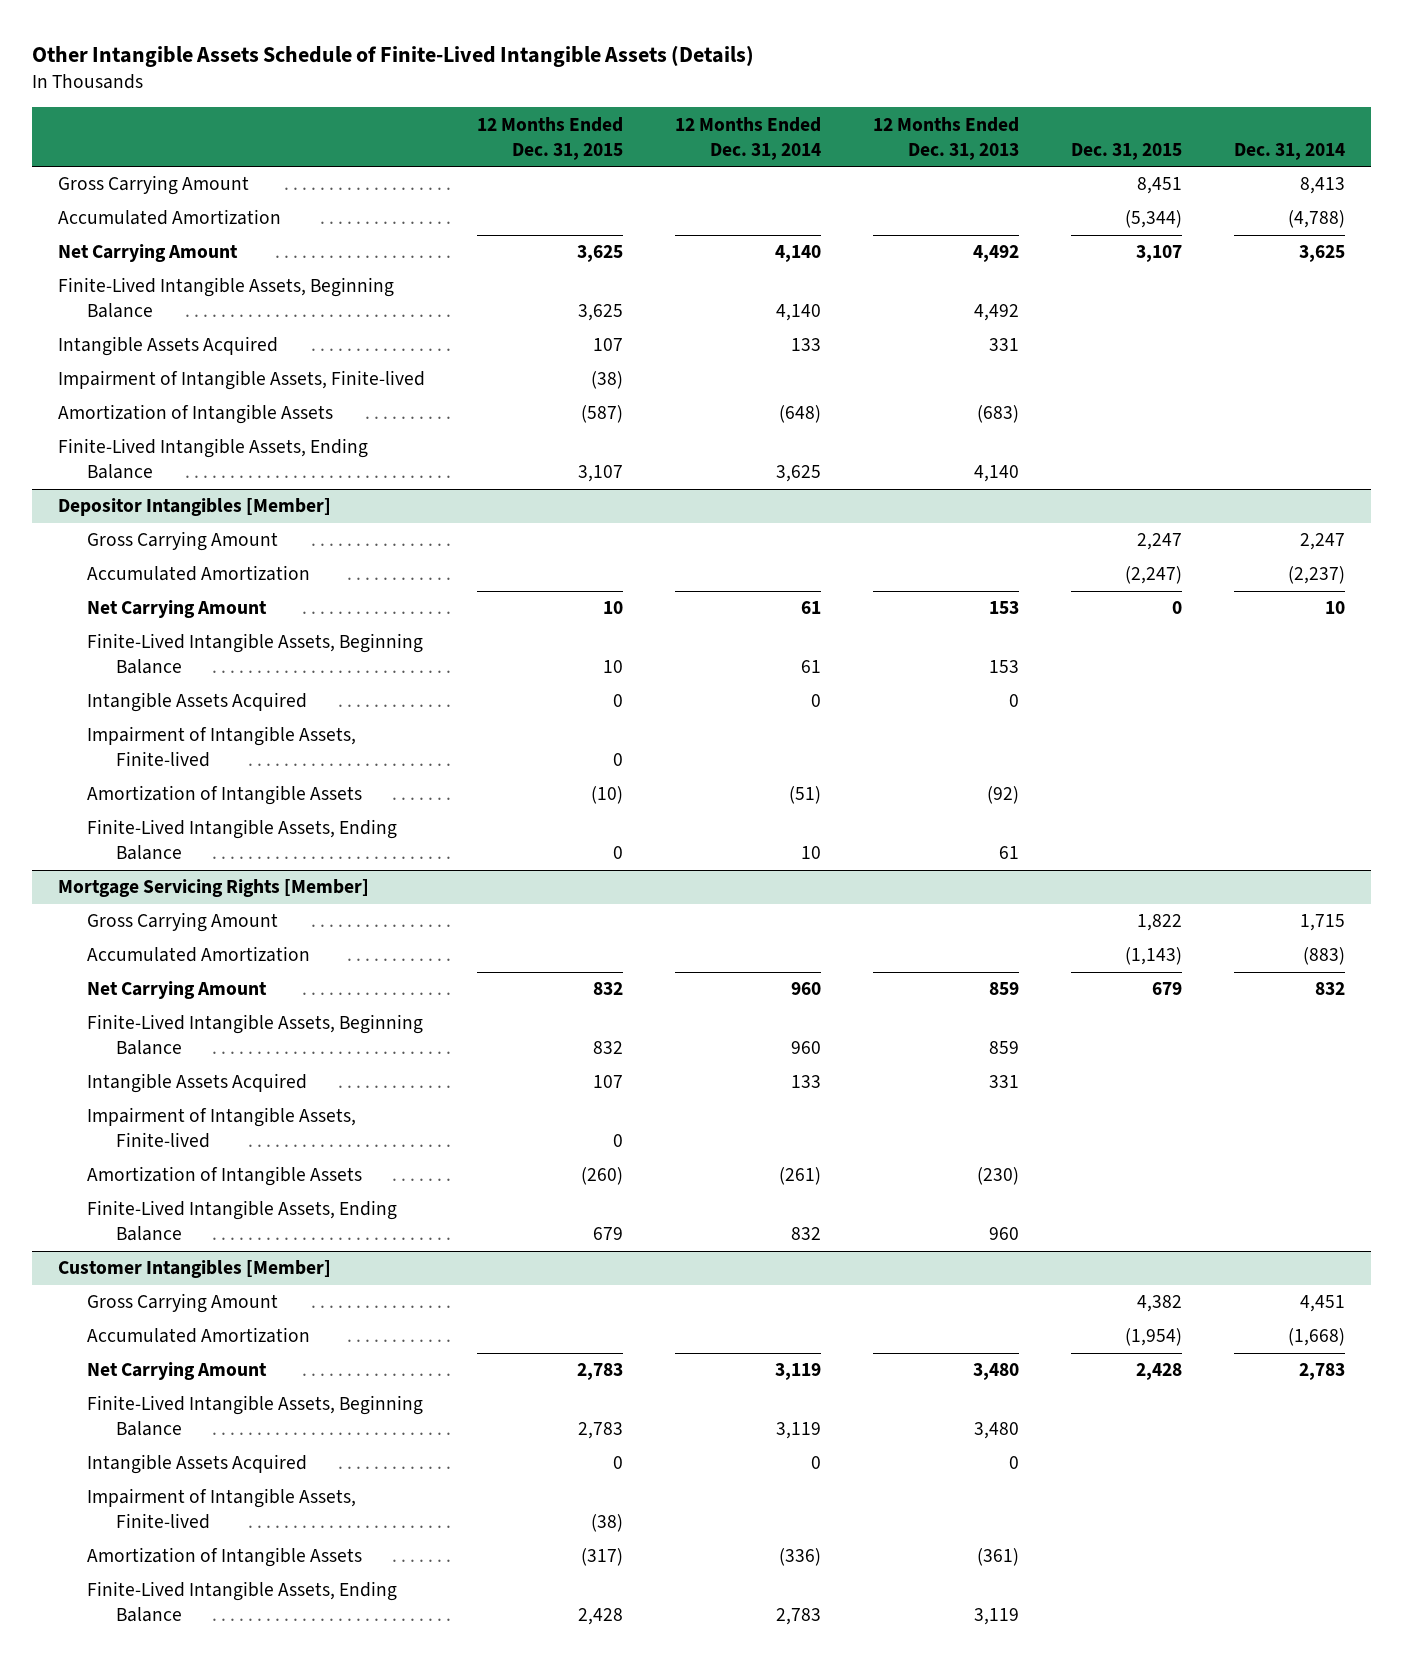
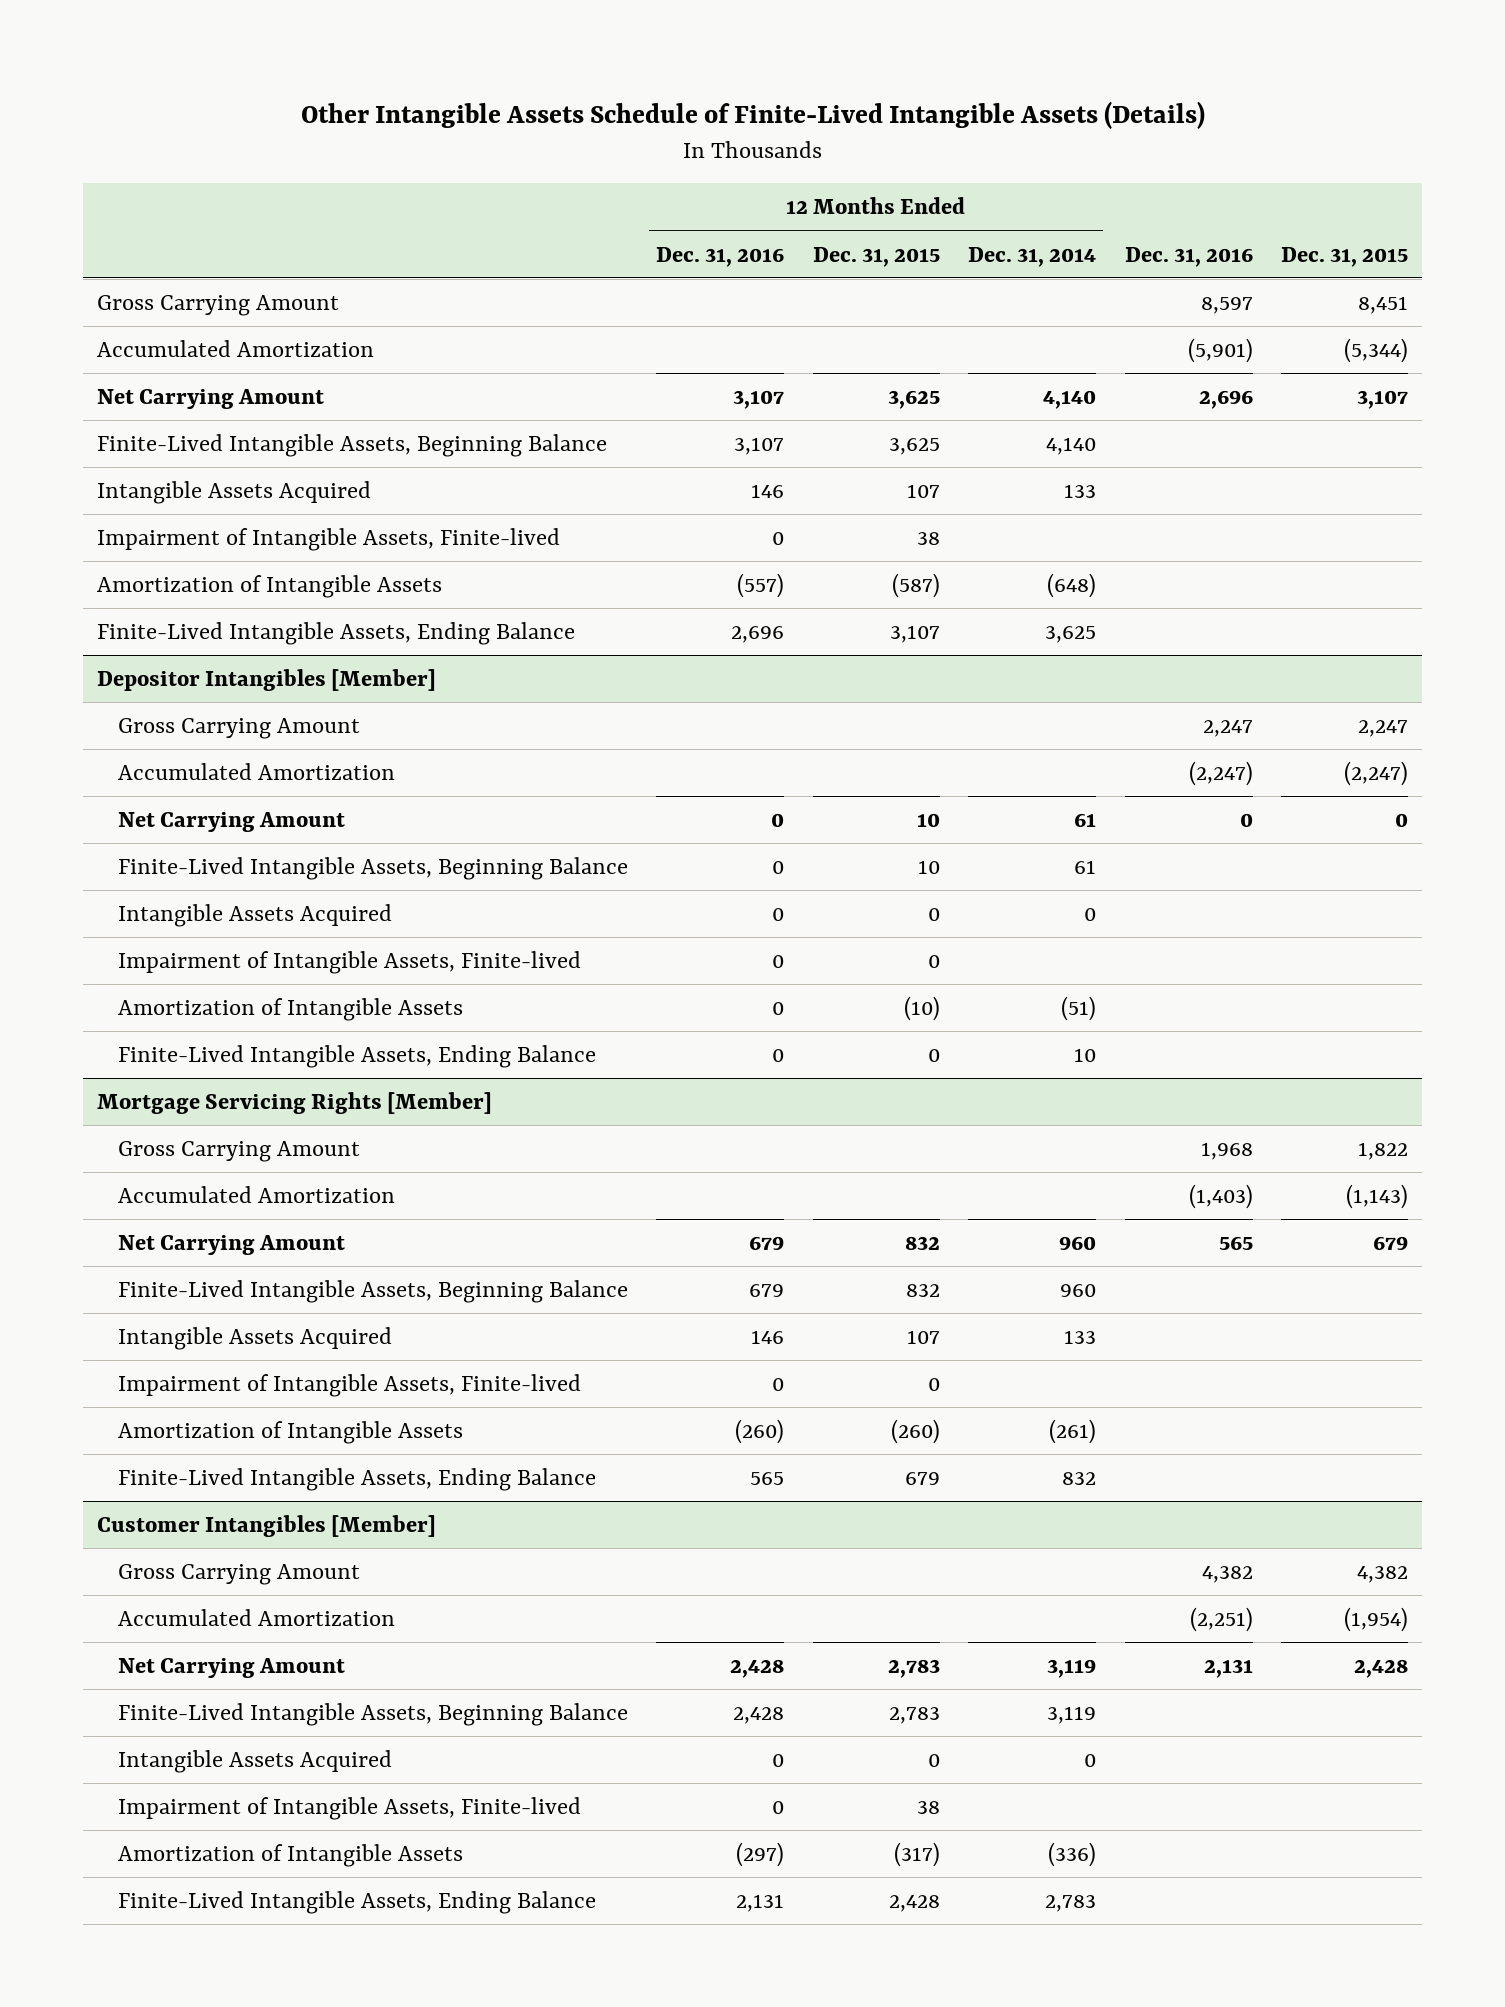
[873,116,1020,160] 12 Months Ended Dec. 31, 2013 -> none
[1233,142,1345,160] Dec. 31, 2014 -> none
none -> [656,246,785,267] Dec. 31, 2016
none -> [1124,246,1253,267] Dec. 31, 2016
[591,371,624,390] (38) -> [916,531,940,545] 38
[591,1514,624,1533] (38) -> [916,1800,940,1814] 38

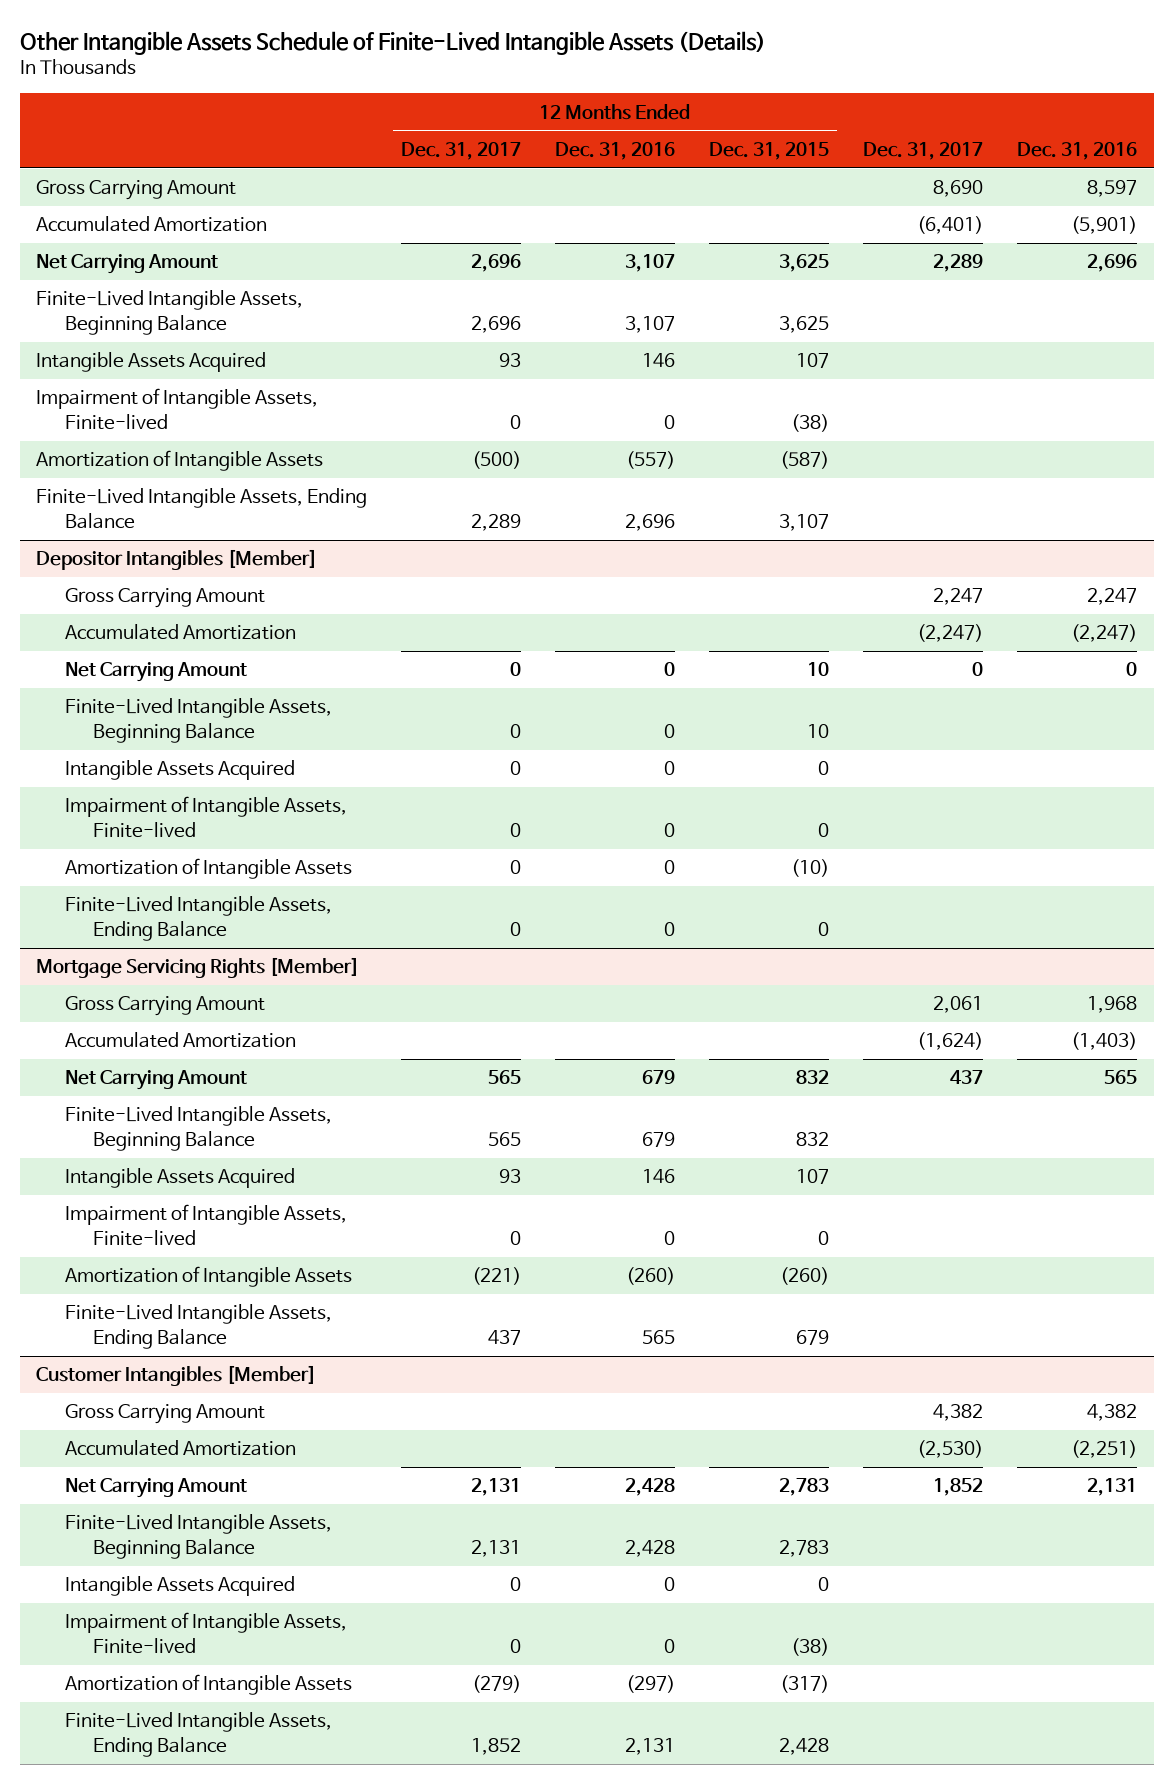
[968,246,1097,267] Dec. 31, 2014 -> none
[1281,246,1409,267] Dec. 31, 2015 -> none
none -> [401,142,522,161] Dec. 31, 2017
none -> [862,142,983,161] Dec. 31, 2017
[916,531,940,545] 38 -> [791,413,830,432] (38)
[916,1800,940,1814] 38 -> [791,1637,830,1656] (38)

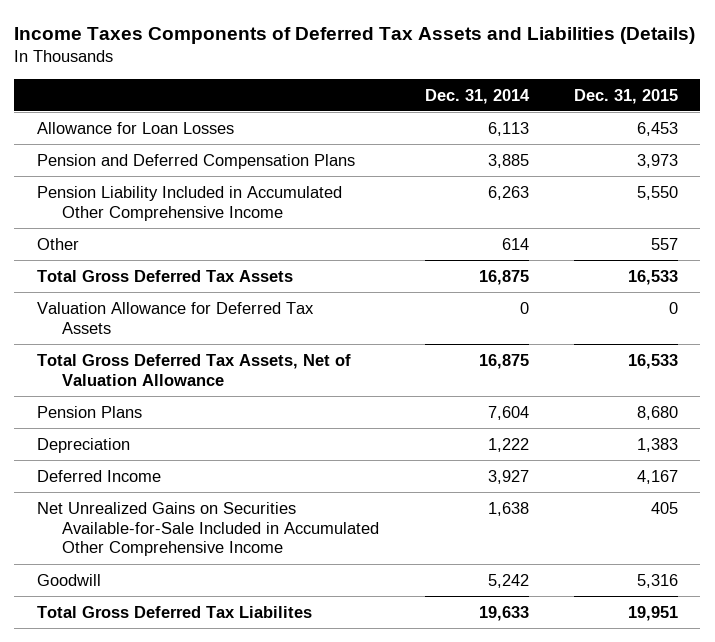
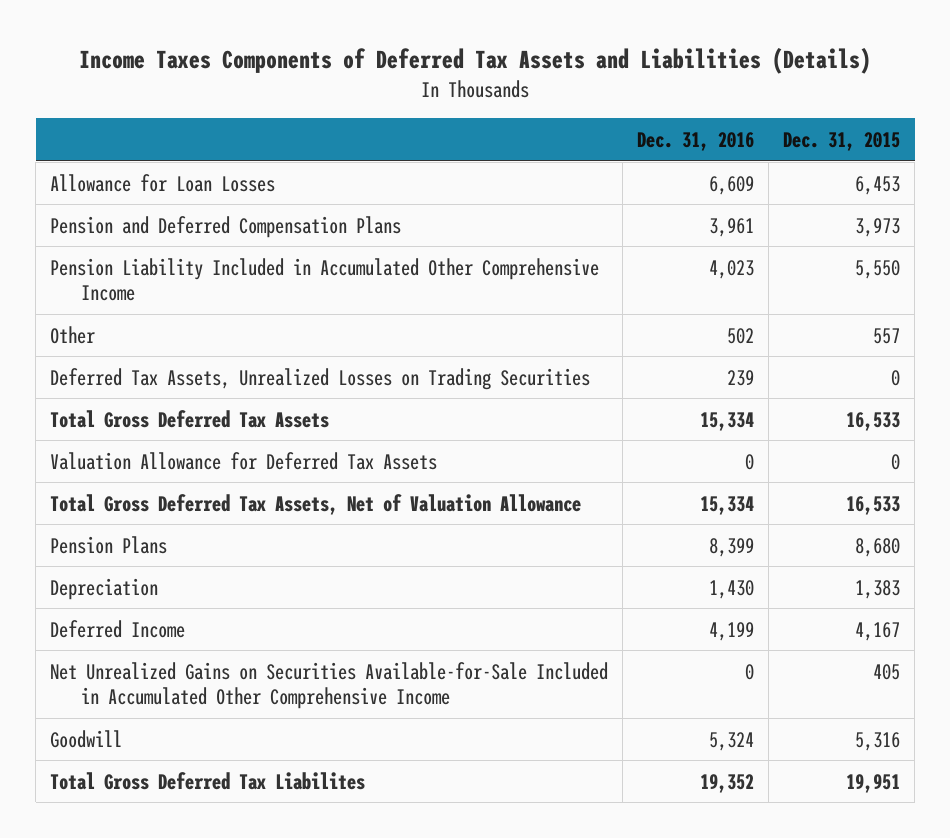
[424,88,530,104] Dec. 31, 2014 -> none
none -> [637,131,755,151] Dec. 31, 2016
none -> [50,367,591,390] Deferred Tax Assets, Unrealized Losses on Trading Securities

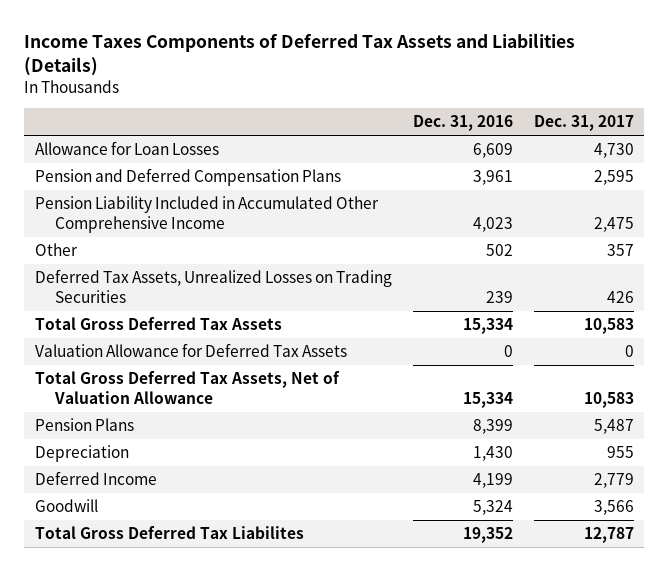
[783,131,901,151] Dec. 31, 2015 -> none
none -> [533,115,634,132] Dec. 31, 2017
[50,661,609,710] Net Unrealized Gains on Securities Available-for-Sale Included in Accumulated Other Comprehensive Income -> none

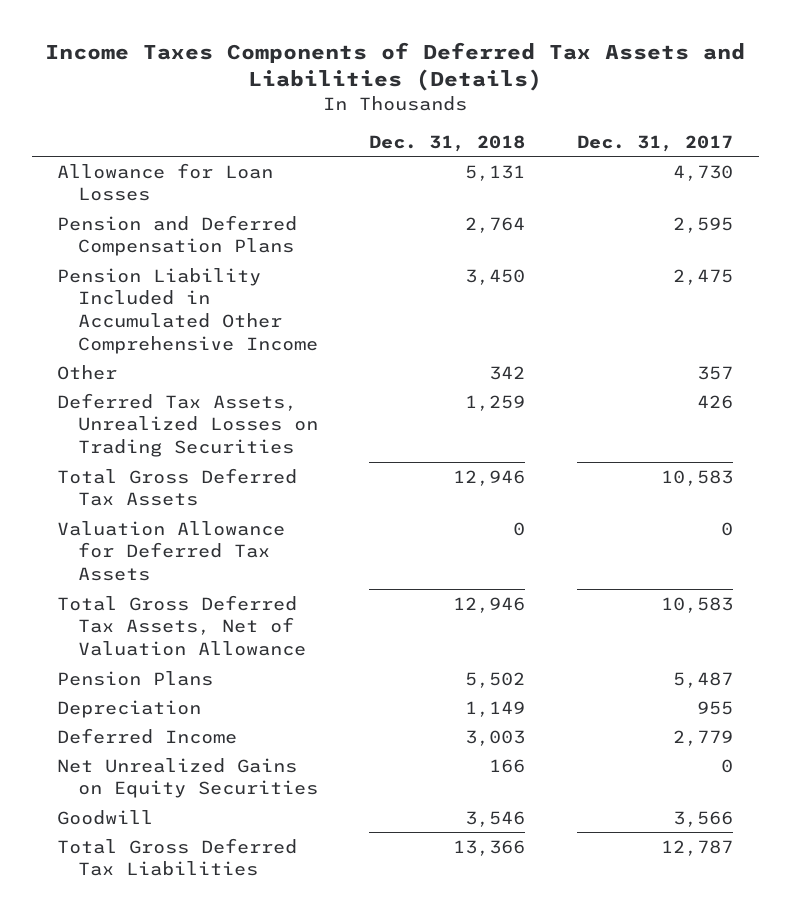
[412,115,513,132] Dec. 31, 2016 -> none
none -> [369,134,526,152] Dec. 31, 2018
none -> [57,757,318,799] Net Unrealized Gains on Equity Securities
[34,526,304,540] Total Gross Deferred Tax Liabilites -> [57,837,298,877] Total Gross Deferred Tax Liabilities

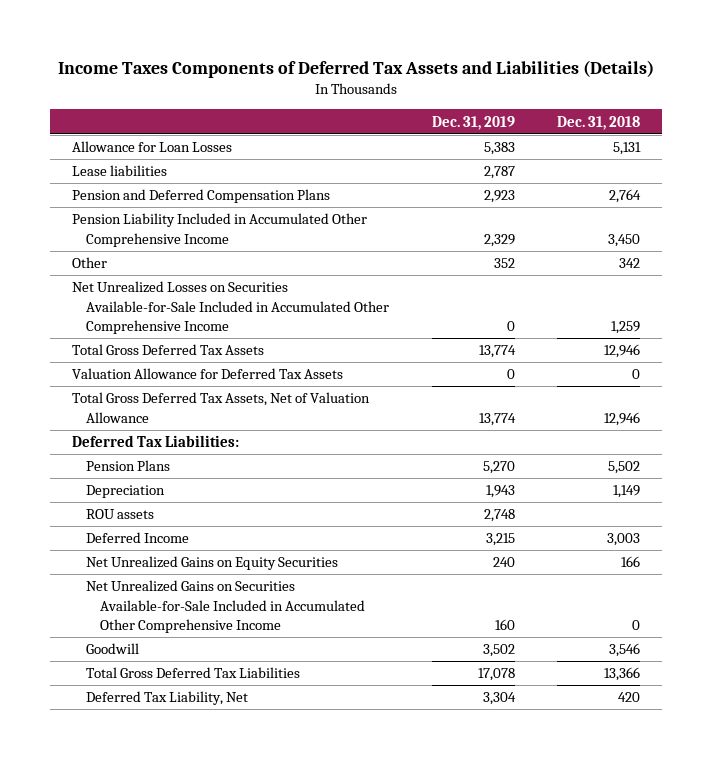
[577,134,734,152] Dec. 31, 2017 -> none
none -> [431,115,515,130] Dec. 31, 2019
none -> [71,165,167,177] Lease liabilities
[57,392,318,458] Deferred Tax Assets, Unrealized Losses on Trading Securities -> [71,281,389,334] Net Unrealized Losses on Securities Available-for-Sale Included in Accumulated Other Comprehensive Income
none -> [71,435,239,448] Deferred Tax Liabilities:
none -> [85,509,154,520] ROU assets
none -> [85,580,365,633] Net Unrealized Gains on Securities Available-for-Sale Included in Accumulated Other Comprehensive Income
none -> [85,691,248,706] Deferred Tax Liability, Net

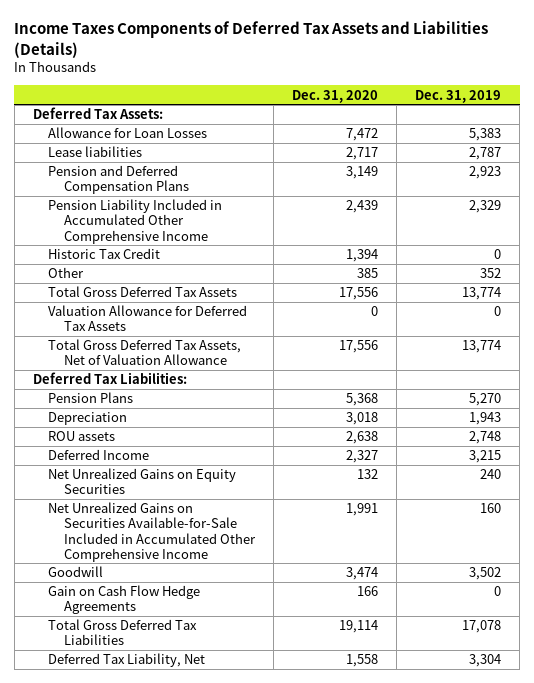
[557,115,641,130] Dec. 31, 2018 -> none
none -> [292,89,379,103] Dec. 31, 2020
none -> [32,107,163,120] Deferred Tax Assets:
none -> [48,248,161,260] Historic Tax Credit
[71,281,389,334] Net Unrealized Losses on Securities Available-for-Sale Included in Accumulated Other Comprehensive Income -> none
none -> [48,585,201,615] Gain on Cash Flow Hedge Agreements

